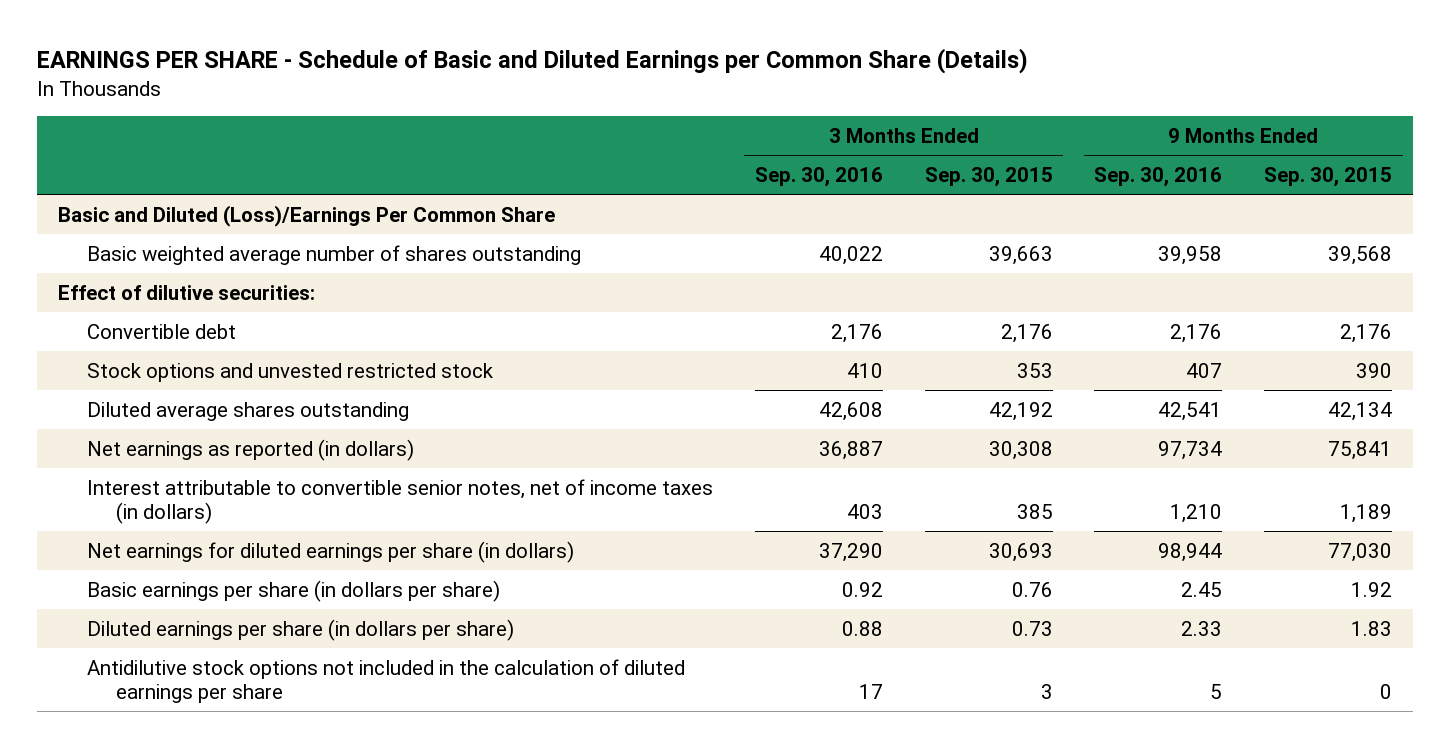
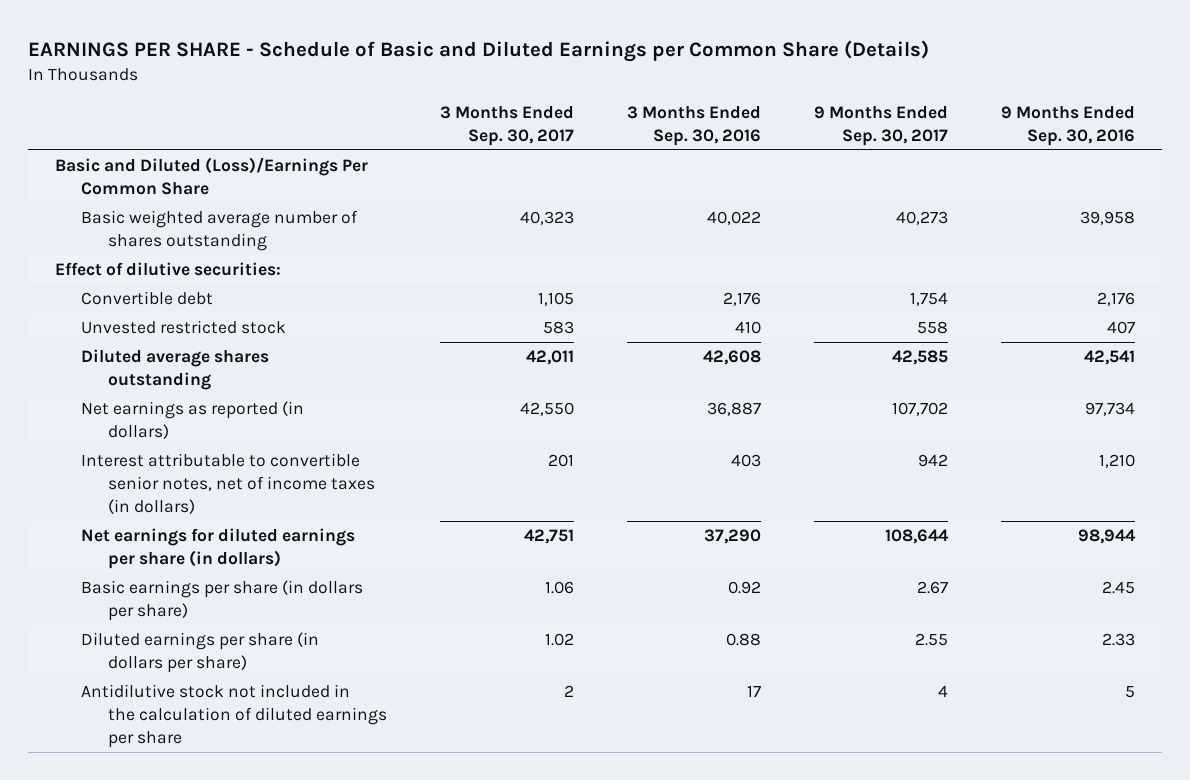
[924,166,1053,187] Sep. 30, 2015 -> none
[1264,166,1393,187] Sep. 30, 2015 -> none
none -> [440,105,575,146] 3 Months Ended Sep. 30, 2017
none -> [814,105,949,146] 9 Months Ended Sep. 30, 2017
[87,362,494,382] Stock options and unvested restricted stock -> [81,320,287,335] Unvested restricted stock
[87,658,686,703] Antidilutive stock options not included in the calculation of diluted earnings per share -> [81,684,388,749] Antidilutive stock not included in the calculation of diluted earnings per share

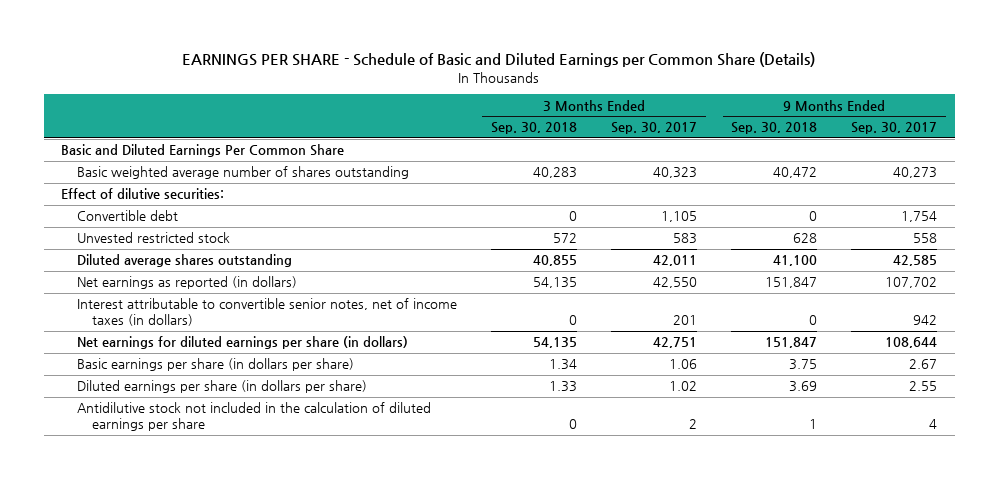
[627,105,762,146] 3 Months Ended Sep. 30, 2016 -> none
[1001,105,1136,146] 9 Months Ended Sep. 30, 2016 -> none
none -> [490,122,577,135] Sep. 30, 2018
none -> [731,122,818,135] Sep. 30, 2018
[54,157,368,196] Basic and Diluted (Loss)/Earnings Per Common Share -> [61,144,345,158] Basic and Diluted Earnings Per Common Share

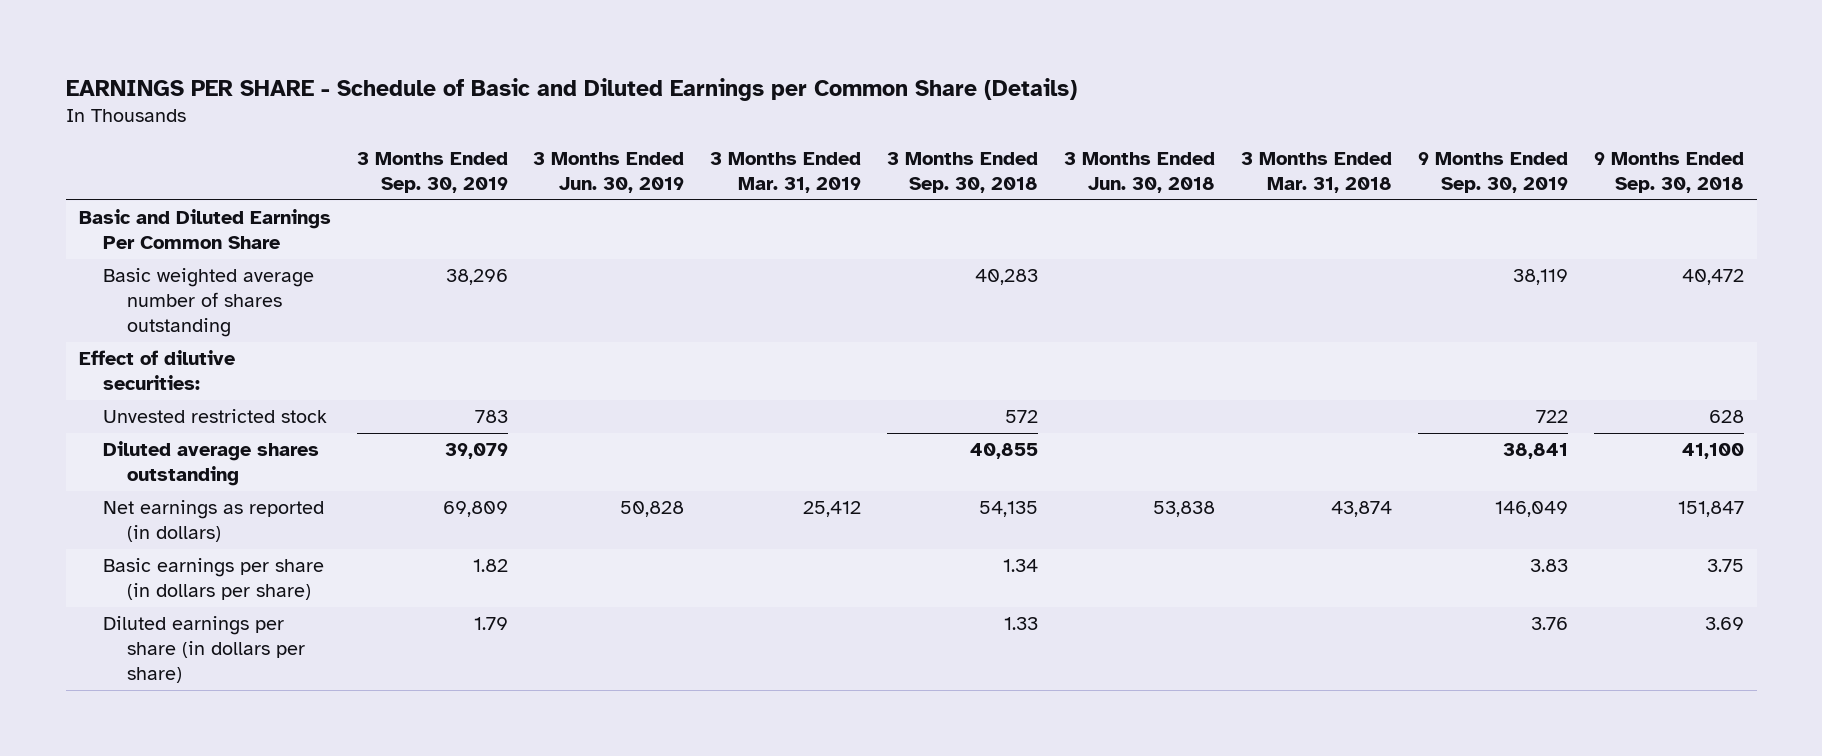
[611,122,698,135] Sep. 30, 2017 -> none
[851,122,938,135] Sep. 30, 2017 -> none
none -> [356,151,508,193] 3 Months Ended Sep. 30, 2019
none -> [533,151,685,193] 3 Months Ended Jun. 30, 2019
none -> [710,151,862,193] 3 Months Ended Mar. 31, 2019
none -> [1064,151,1216,193] 3 Months Ended Jun. 30, 2018
none -> [1241,151,1393,193] 3 Months Ended Mar. 31, 2018
none -> [1417,151,1568,193] 9 Months Ended Sep. 30, 2019
[76,210,178,222] Convertible debt -> none
[76,298,457,327] Interest attributable to convertible senior notes, net of income taxes (in dollars) -> none
[76,336,408,350] Net earnings for diluted earnings per share (in dollars) -> none
[76,402,431,432] Antidilutive stock not included in the calculation of diluted earnings per share -> none

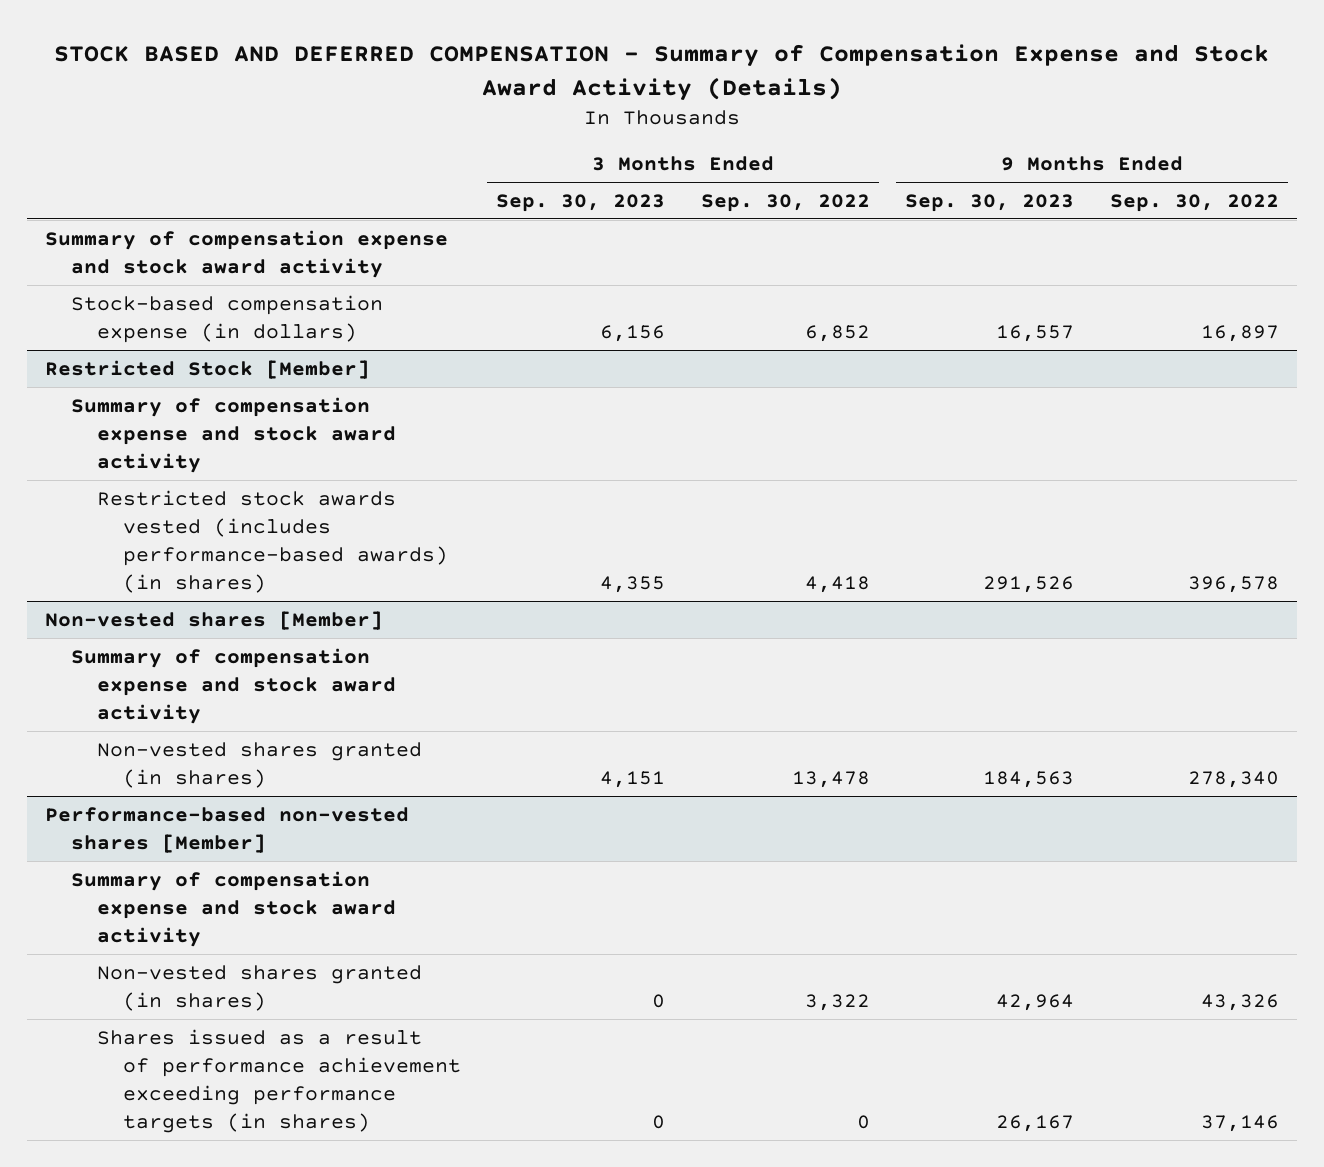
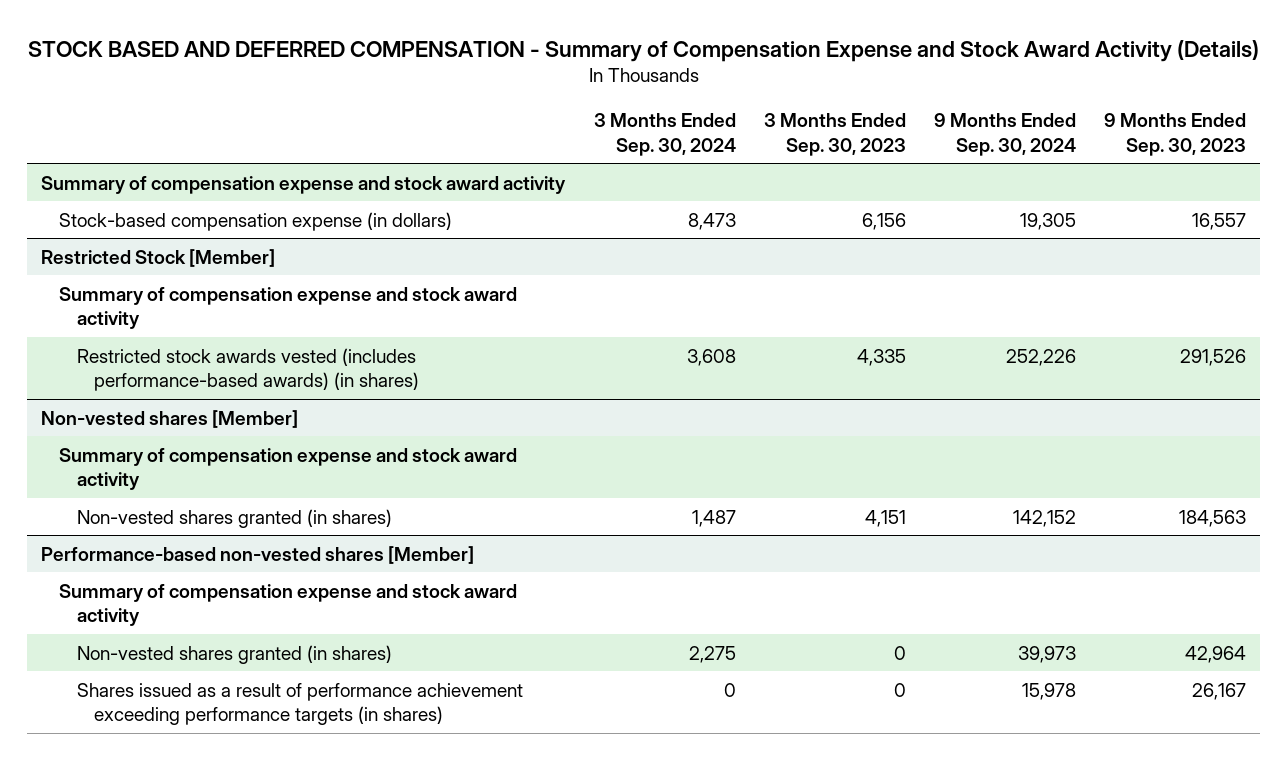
[700,193,870,212] Sep. 30, 2022 -> none
[1109,193,1279,212] Sep. 30, 2022 -> none
none -> [593,112,736,156] 3 Months Ended Sep. 30, 2024
none -> [934,112,1077,156] 9 Months Ended Sep. 30, 2024
[600,576,666,594] 4,355 -> [856,348,906,366] 4,335

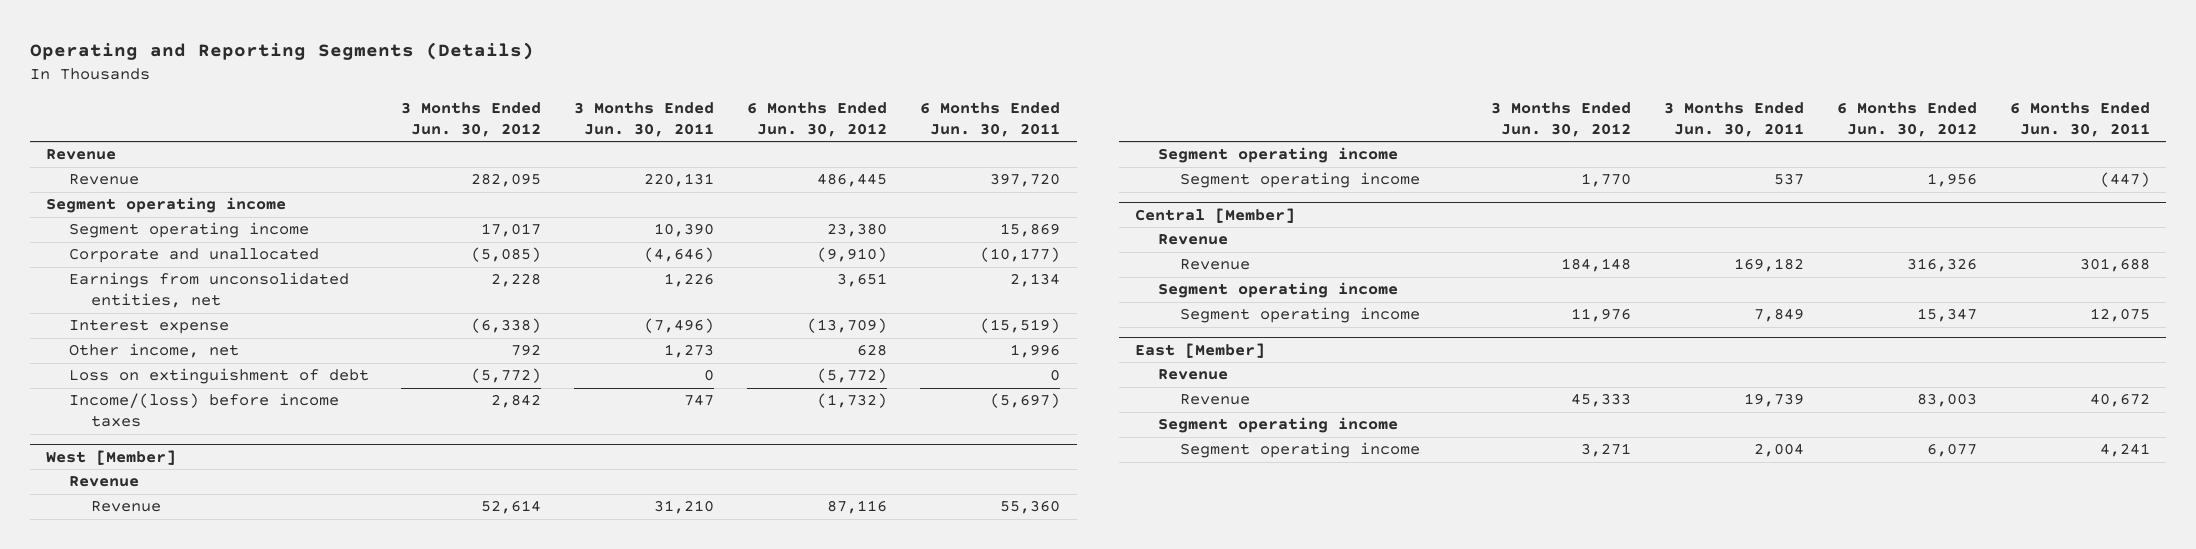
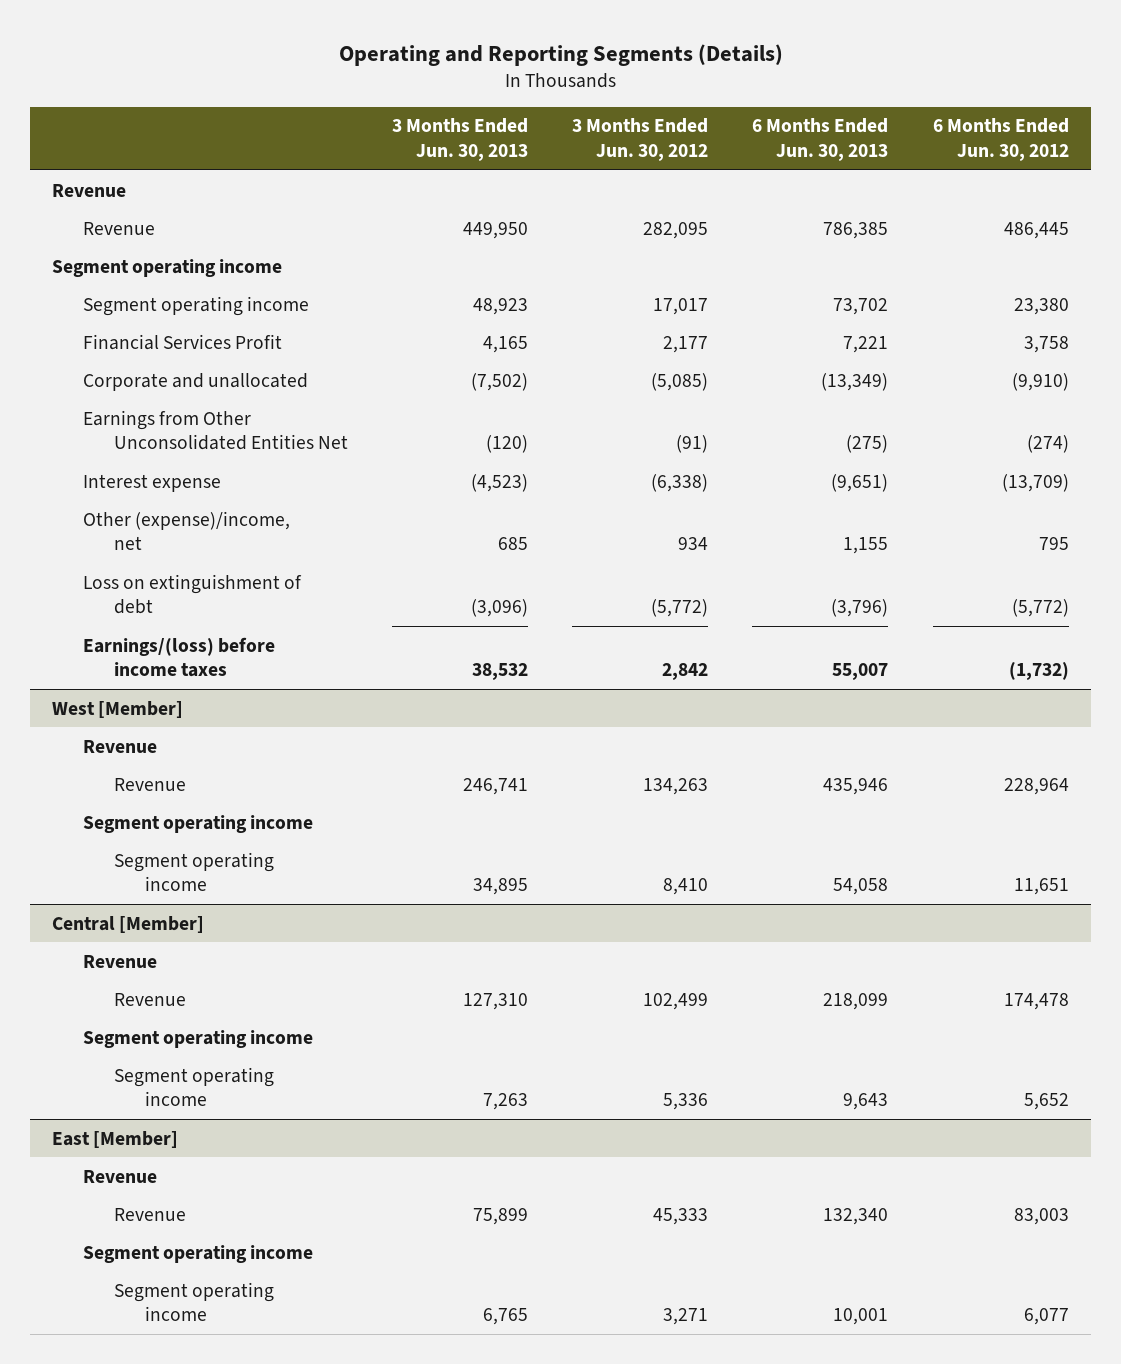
[574,101,715,137] 3 Months Ended Jun. 30, 2011 -> none
[920,101,1061,137] 6 Months Ended Jun. 30, 2011 -> none
none -> [392,118,529,161] 3 Months Ended Jun. 30, 2013
none -> [752,118,889,161] 6 Months Ended Jun. 30, 2013
none -> [83,333,283,350] Financial Services Profit
[68,272,349,309] Earnings from unconsolidated entities, net -> [83,409,349,451] Earnings from Other Unconsolidated Entities Net
[491,273,542,288] 2,228 -> [676,435,709,454] (91)
[837,273,888,288] 3,651 -> [1026,435,1069,454] (274)
[68,343,239,359] Other income, net -> [83,510,291,551] Other (expense)/income, net
[511,344,542,357] 792 -> [678,537,709,551] 934
[857,344,888,357] 628 -> [1038,537,1069,551] 795
[68,393,339,428] Income/(loss) before income taxes -> [83,636,276,678] Earnings/(loss) before income taxes
[481,500,542,515] 52,614 -> [643,777,709,795] 134,263
[827,500,888,515] 87,116 -> [1003,777,1069,795] 228,964
[1580,173,1631,188] 1,770 -> [663,878,709,896] 8,410
[1926,173,1977,188] 1,956 -> [1013,878,1069,896] 11,651
[1560,258,1631,273] 184,148 -> [643,992,709,1010] 102,499
[1906,258,1977,273] 316,326 -> [1003,992,1069,1010] 174,478
[1570,308,1631,323] 11,976 -> [663,1093,709,1111] 5,336
[1916,308,1977,323] 15,347 -> [1023,1093,1069,1111] 5,652

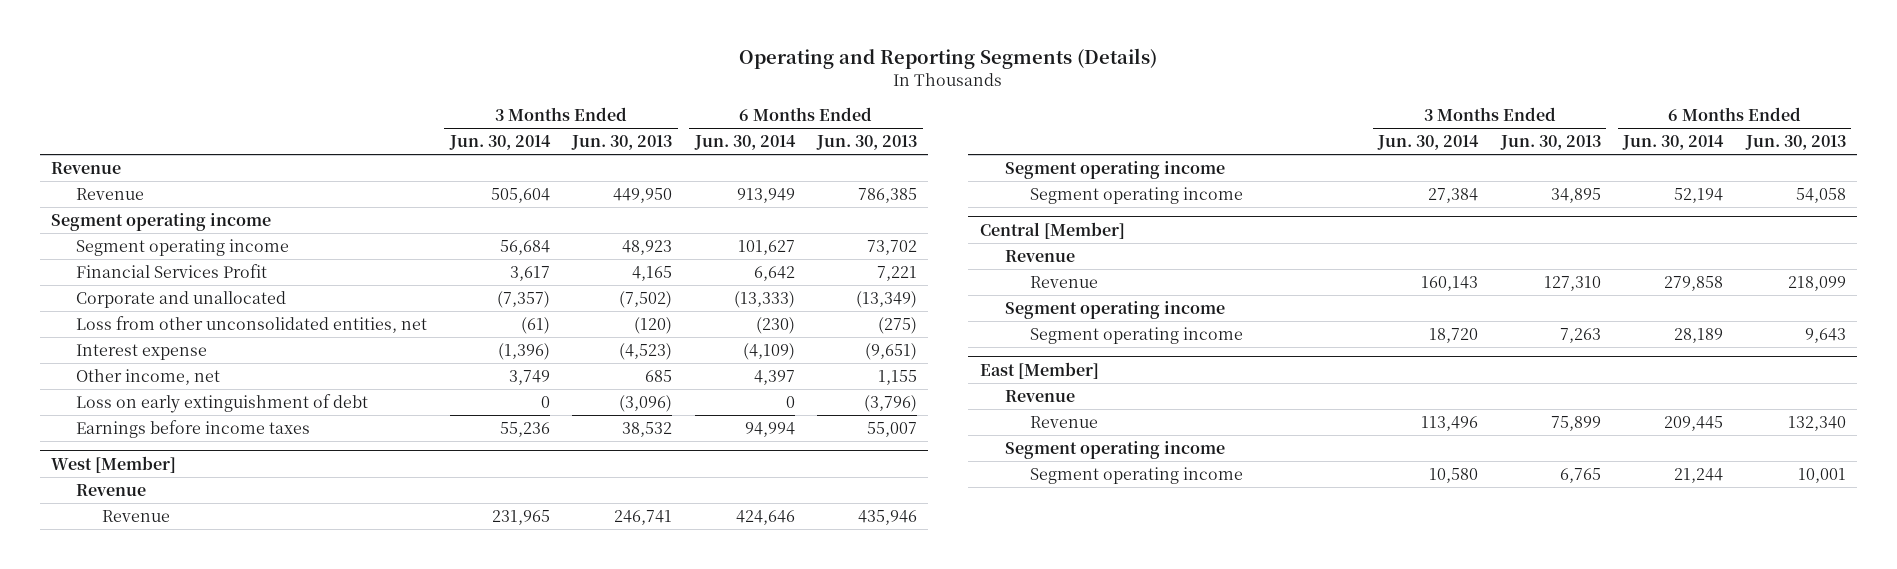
[572,118,709,161] 3 Months Ended Jun. 30, 2012 -> none
[932,118,1069,161] 6 Months Ended Jun. 30, 2012 -> none
none -> [448,135,551,151] Jun. 30, 2014
none -> [693,135,796,151] Jun. 30, 2014
[83,409,349,451] Earnings from Other Unconsolidated Entities Net -> [76,315,428,333] Loss from other unconsolidated entities, net
[83,510,291,551] Other (expense)/income, net -> [76,368,221,385] Other income, net
[83,573,303,615] Loss on extinguishment of debt -> [76,393,369,413] Loss on early extinguishment of debt
[83,636,276,678] Earnings/(loss) before income taxes -> [76,419,311,438] Earnings before income taxes

